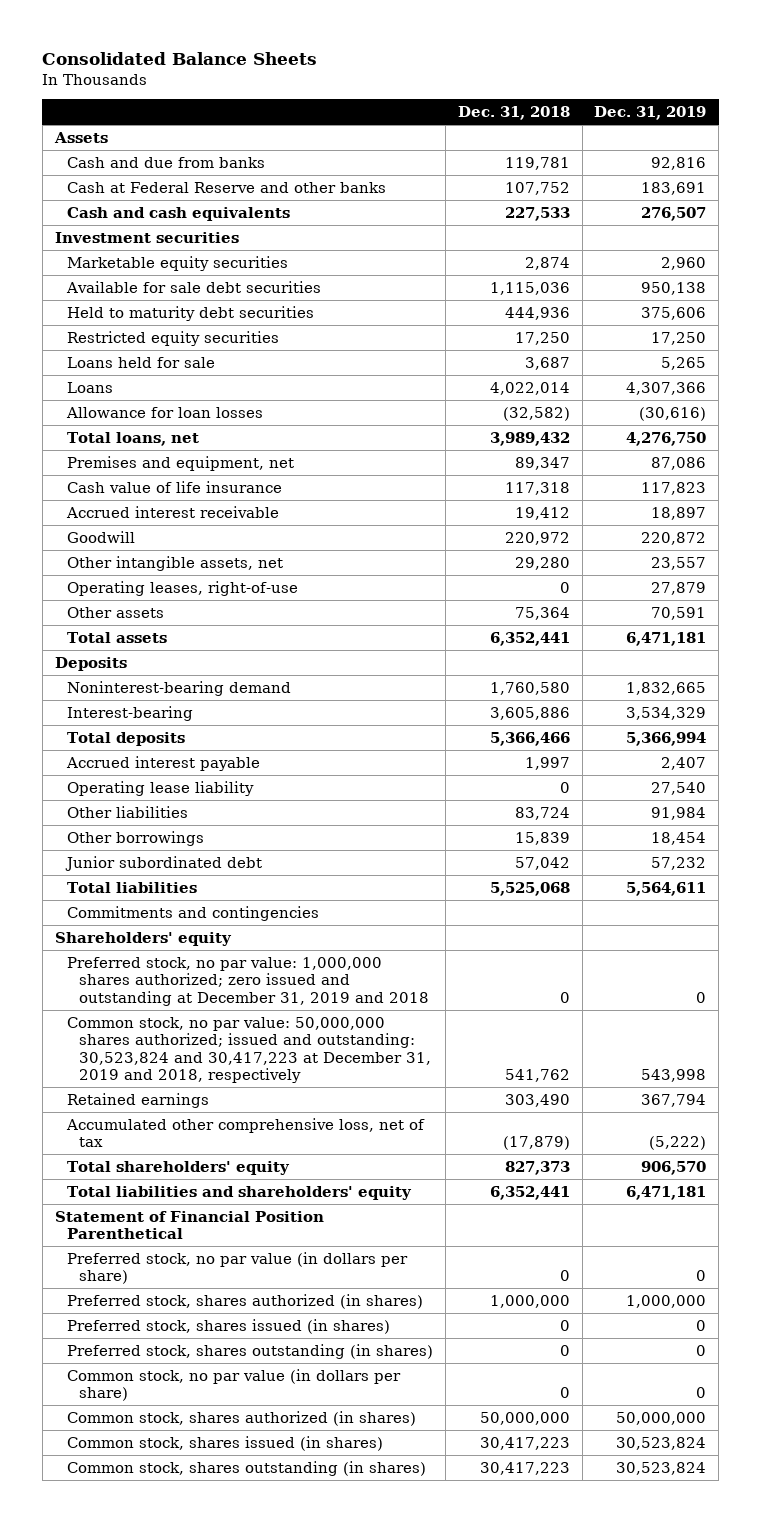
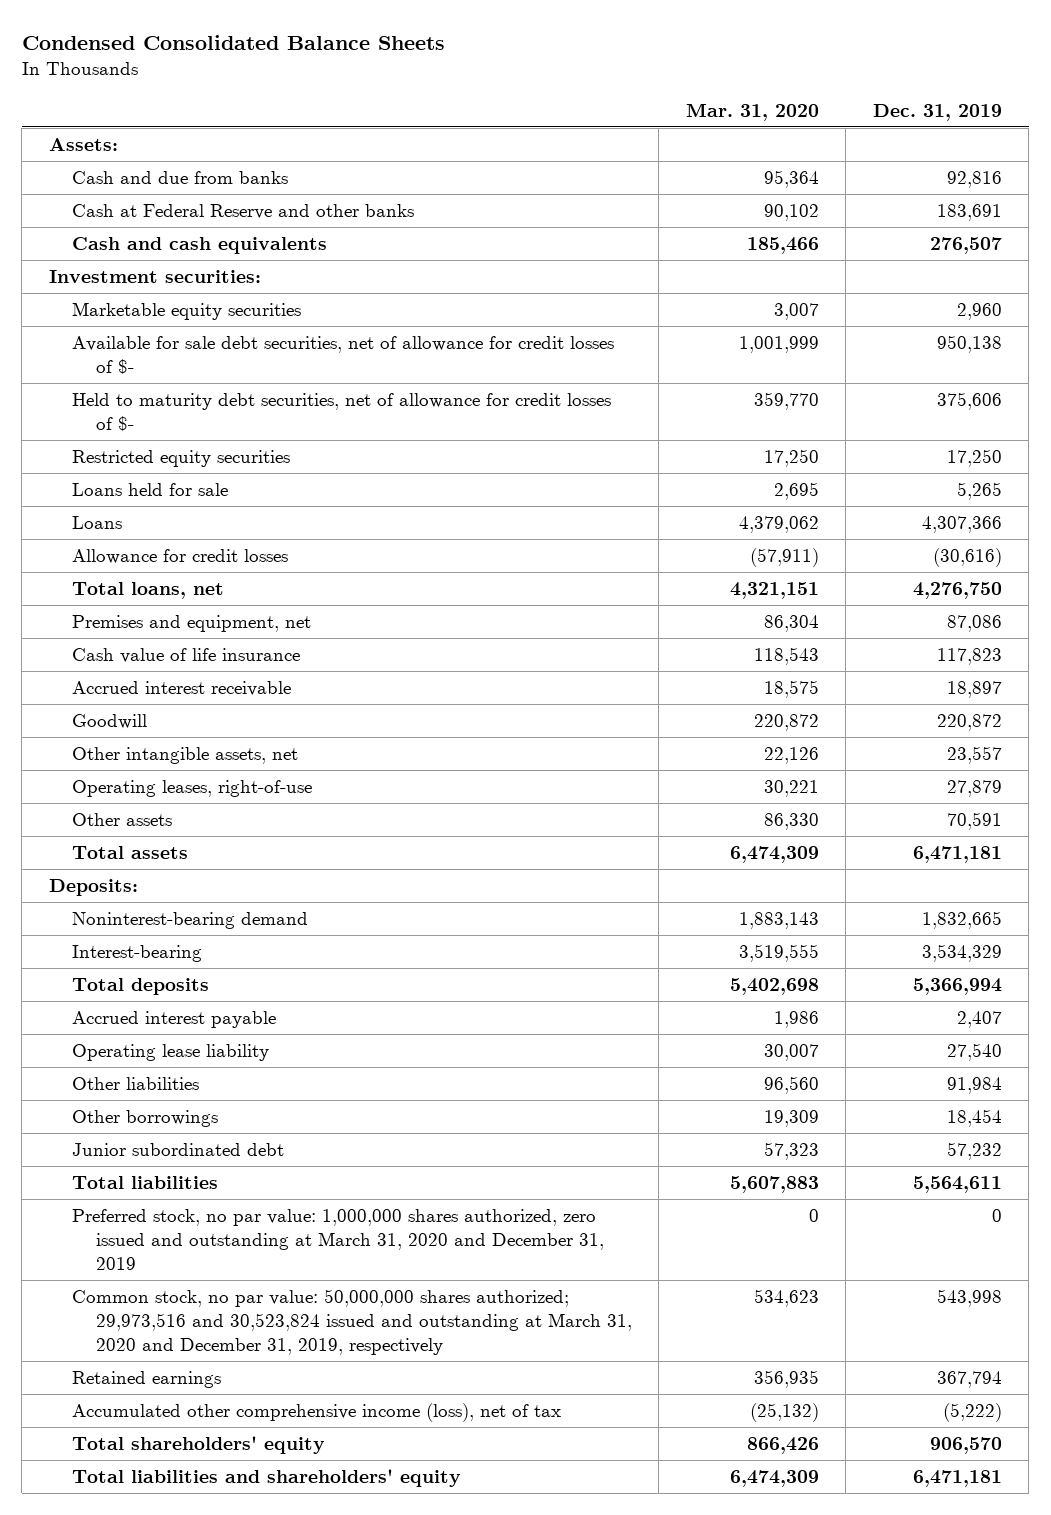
[42,51,318,65] Consolidated Balance Sheets -> [21,35,445,51] Condensed Consolidated Balance Sheets
[457,106,570,121] Dec. 31, 2018 -> none
none -> [685,102,819,121] Mar. 31, 2020
[53,131,108,143] Assets -> [48,138,118,152] Assets:
[54,231,239,243] Investment securities -> [48,270,261,284] Investment securities:
[65,280,321,293] Available for sale debt securities -> [72,336,615,374] Available for sale debt securities, net of allowance for credit losses of $-
[66,305,314,321] Held to maturity debt securities -> [72,393,612,431] Held to maturity debt securities, net of allowance for credit losses of $-
[65,406,263,418] Allowance for loan losses -> [72,549,289,565] Allowance for credit losses
[54,656,127,671] Deposits -> [48,879,138,897] Deposits:
[66,905,319,921] Commitments and contingencies -> none
[54,931,232,946] Shareholders' equity -> none
[66,956,430,1006] Preferred stock, no par value: 1,000,000 shares authorized; zero issued and outstanding at December 31, 2019 and 2018 -> [72,1209,604,1270] Preferred stock, no par value: 1,000,000 shares authorized, zero issued and outstanding at March 31, 2020 and December 31, 2019
[66,1016,432,1084] Common stock, no par value: 50,000,000 shares authorized; issued and outstanding: 30,523,824 and 30,417,223 at December 31, 2019 and 2018, respectively -> [72,1289,632,1355] Common stock, no par value: 50,000,000 shares authorized; 29,973,516 and 30,523,824 issued and outstanding at March 31, 2020 and December 31, 2019, respectively
[65,1117,425,1148] Accumulated other comprehensive loss, net of tax -> [72,1403,562,1423] Accumulated other comprehensive income (loss), net of tax
[54,1210,324,1240] Statement of Financial Position Parenthetical -> none
[66,1251,408,1285] Preferred stock, no par value (in dollars per share) -> none
[66,1293,423,1309] Preferred stock, shares authorized (in shares) -> none
[66,1318,390,1334] Preferred stock, shares issued (in shares) -> none
[66,1343,433,1359] Preferred stock, shares outstanding (in shares) -> none
[66,1368,401,1402] Common stock, no par value (in dollars per share) -> none
[66,1410,416,1426] Common stock, shares authorized (in shares) -> none
[66,1435,383,1451] Common stock, shares issued (in shares) -> none
[66,1460,426,1476] Common stock, shares outstanding (in shares) -> none

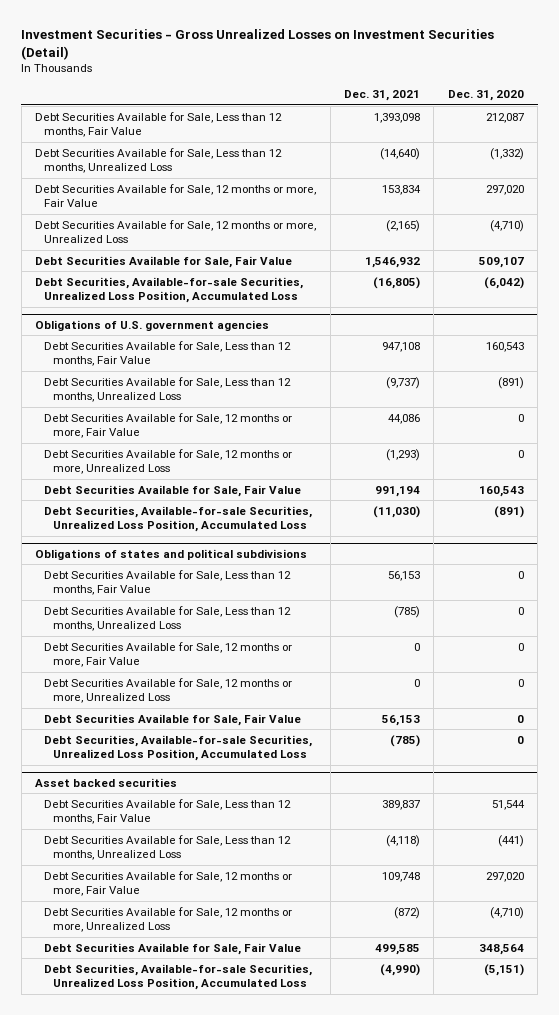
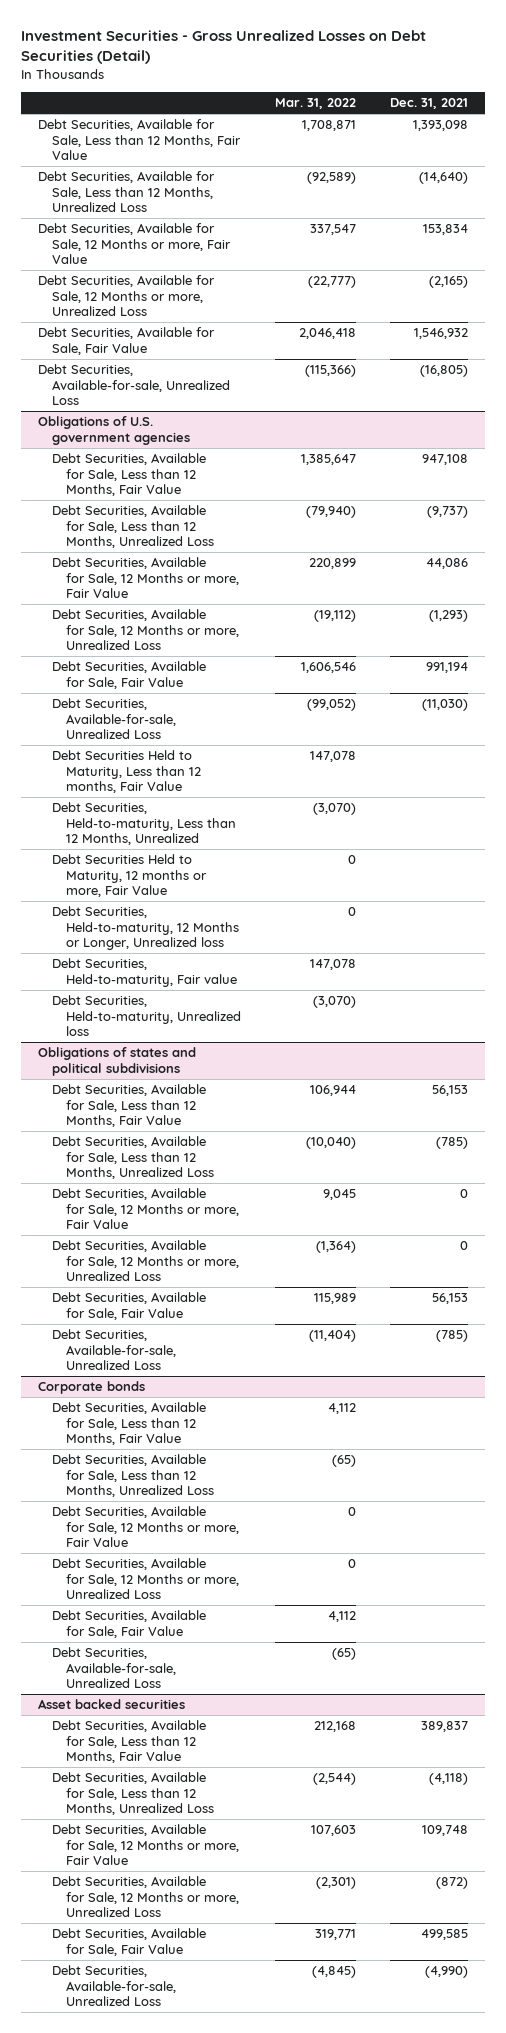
[21,29,495,60] Investment Securities - Gross Unrealized Losses on Investment Securities (Detail) -> [20,29,426,65] Investment Securities - Gross Unrealized Losses on Debt Securities (Detail)
[447,90,524,102] Dec. 31, 2020 -> none
none -> [274,97,356,109] Mar. 31, 2022
[35,111,283,137] Debt Securities Available for Sale, Less than 12 months, Fair Value -> [37,119,241,160] Debt Securities, Available for Sale, Less than 12 Months, Fair Value
[35,147,283,173] Debt Securities Available for Sale, Less than 12 months, Unrealized Loss -> [37,171,215,212] Debt Securities, Available for Sale, Less than 12 Months, Unrealized Loss
[35,183,317,207] Debt Securities Available for Sale, 12 months or more, Fair Value -> [37,223,231,264] Debt Securities, Available for Sale, 12 Months or more, Fair Value
[35,219,317,243] Debt Securities Available for Sale, 12 months or more, Unrealized Loss -> [37,275,215,316] Debt Securities, Available for Sale, 12 Months or more, Unrealized Loss
[35,255,293,268] Debt Securities Available for Sale, Fair Value -> [37,327,215,355] Debt Securities, Available for Sale, Fair Value
[35,276,304,303] Debt Securities, Available-for-sale Securities, Unrealized Loss Position, Accumulated Loss -> [37,364,230,405] Debt Securities, Available-for-sale, Unrealized Loss
[43,340,291,366] Debt Securities Available for Sale, Less than 12 months, Fair Value -> [51,453,206,496] Debt Securities, Available for Sale, Less than 12 Months, Fair Value
[43,376,291,402] Debt Securities Available for Sale, Less than 12 months, Unrealized Loss -> [51,505,214,548] Debt Securities, Available for Sale, Less than 12 Months, Unrealized Loss
[43,412,292,438] Debt Securities Available for Sale, 12 months or more, Fair Value -> [51,557,239,598] Debt Securities, Available for Sale, 12 Months or more, Fair Value
[43,448,292,474] Debt Securities Available for Sale, 12 months or more, Unrealized Loss -> [51,609,239,650] Debt Securities, Available for Sale, 12 Months or more, Unrealized Loss
[43,484,301,497] Debt Securities Available for Sale, Fair Value -> [51,661,206,689] Debt Securities, Available for Sale, Fair Value
[43,505,312,532] Debt Securities, Available-for-sale Securities, Unrealized Loss Position, Accumulated Loss -> [51,698,176,739] Debt Securities, Available-for-sale, Unrealized Loss
none -> [51,750,201,793] Debt Securities Held to Maturity, Less than 12 months, Fair Value
none -> [51,802,236,845] Debt Securities, Held-to-maturity, Less than 12 Months, Unrealized
none -> [51,854,207,897] Debt Securities Held to Maturity, 12 months or more, Fair Value
none -> [51,906,239,950] Debt Securities, Held-to-maturity, 12 Months or Longer, Unrealized loss
none -> [51,958,237,987] Debt Securities, Held-to-maturity, Fair value
none -> [51,995,241,1036] Debt Securities, Held-to-maturity, Unrealized loss
[43,569,291,595] Debt Securities Available for Sale, Less than 12 months, Fair Value -> [51,1084,206,1127] Debt Securities, Available for Sale, Less than 12 Months, Fair Value
[43,605,291,631] Debt Securities Available for Sale, Less than 12 months, Unrealized Loss -> [51,1136,214,1179] Debt Securities, Available for Sale, Less than 12 Months, Unrealized Loss
[43,641,292,667] Debt Securities Available for Sale, 12 months or more, Fair Value -> [51,1188,239,1229] Debt Securities, Available for Sale, 12 Months or more, Fair Value
[43,677,292,703] Debt Securities Available for Sale, 12 months or more, Unrealized Loss -> [51,1240,239,1281] Debt Securities, Available for Sale, 12 Months or more, Unrealized Loss
[43,713,301,726] Debt Securities Available for Sale, Fair Value -> [51,1292,206,1320] Debt Securities, Available for Sale, Fair Value
[43,734,312,761] Debt Securities, Available-for-sale Securities, Unrealized Loss Position, Accumulated Loss -> [51,1329,176,1370] Debt Securities, Available-for-sale, Unrealized Loss
none -> [37,1381,145,1395] Corporate bonds
none -> [51,1402,206,1445] Debt Securities, Available for Sale, Less than 12 Months, Fair Value
none -> [51,1454,214,1497] Debt Securities, Available for Sale, Less than 12 Months, Unrealized Loss
none -> [51,1506,239,1547] Debt Securities, Available for Sale, 12 Months or more, Fair Value
none -> [51,1558,239,1599] Debt Securities, Available for Sale, 12 Months or more, Unrealized Loss
none -> [51,1610,206,1638] Debt Securities, Available for Sale, Fair Value
none -> [51,1647,176,1688] Debt Securities, Available-for-sale, Unrealized Loss
[43,798,291,824] Debt Securities Available for Sale, Less than 12 months, Fair Value -> [51,1720,206,1763] Debt Securities, Available for Sale, Less than 12 Months, Fair Value
[43,834,291,860] Debt Securities Available for Sale, Less than 12 months, Unrealized Loss -> [51,1772,214,1815] Debt Securities, Available for Sale, Less than 12 Months, Unrealized Loss
[43,870,292,896] Debt Securities Available for Sale, 12 months or more, Fair Value -> [51,1824,239,1865] Debt Securities, Available for Sale, 12 Months or more, Fair Value
[43,906,292,932] Debt Securities Available for Sale, 12 months or more, Unrealized Loss -> [51,1876,239,1917] Debt Securities, Available for Sale, 12 Months or more, Unrealized Loss
[43,942,301,955] Debt Securities Available for Sale, Fair Value -> [51,1928,206,1956] Debt Securities, Available for Sale, Fair Value
[43,963,312,990] Debt Securities, Available-for-sale Securities, Unrealized Loss Position, Accumulated Loss -> [51,1965,176,2006] Debt Securities, Available-for-sale, Unrealized Loss

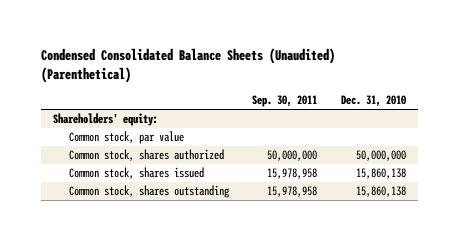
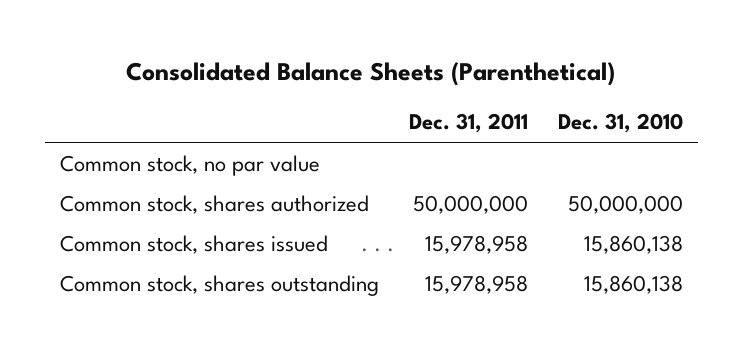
[41,47,336,83] Condensed Consolidated Balance Sheets (Unaudited) (Parenthetical) -> [126,61,616,86] Consolidated Balance Sheets (Parenthetical)
[252,95,318,108] Sep. 30, 2011 -> none
none -> [408,113,528,134] Dec. 31, 2011
[52,113,158,127] Shareholders' equity: -> none
[68,131,184,145] Common stock, par value -> [59,154,320,176] Common stock, no par value

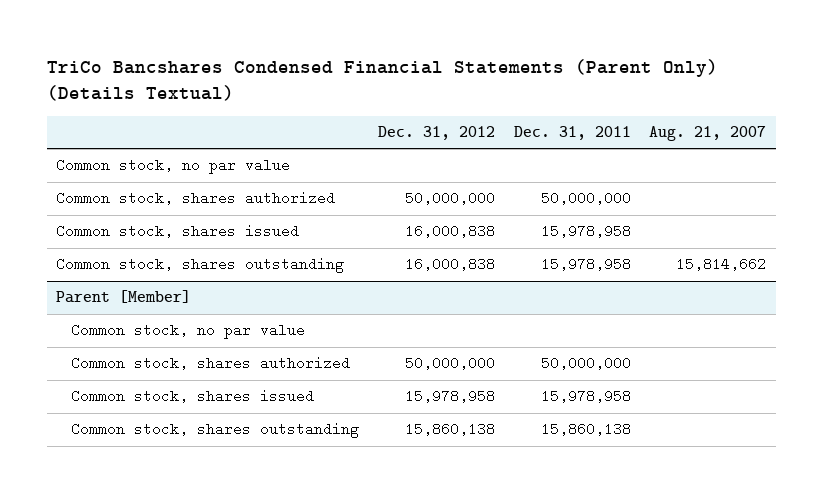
[126,61,616,86] Consolidated Balance Sheets (Parenthetical) -> [46,58,718,101] TriCo Bancshares Condensed Financial Statements (Parent Only) (Details Textual)
[557,113,683,134] Dec. 31, 2010 -> none
none -> [377,126,495,141] Dec. 31, 2012
none -> [649,126,767,142] Aug. 21, 2007
none -> [56,290,192,304] Parent [Member]
none -> [70,323,305,340] Common stock, no par value
none -> [70,356,350,371] Common stock, shares authorized
none -> [70,389,314,404] Common stock, shares issued
none -> [70,422,359,439] Common stock, shares outstanding

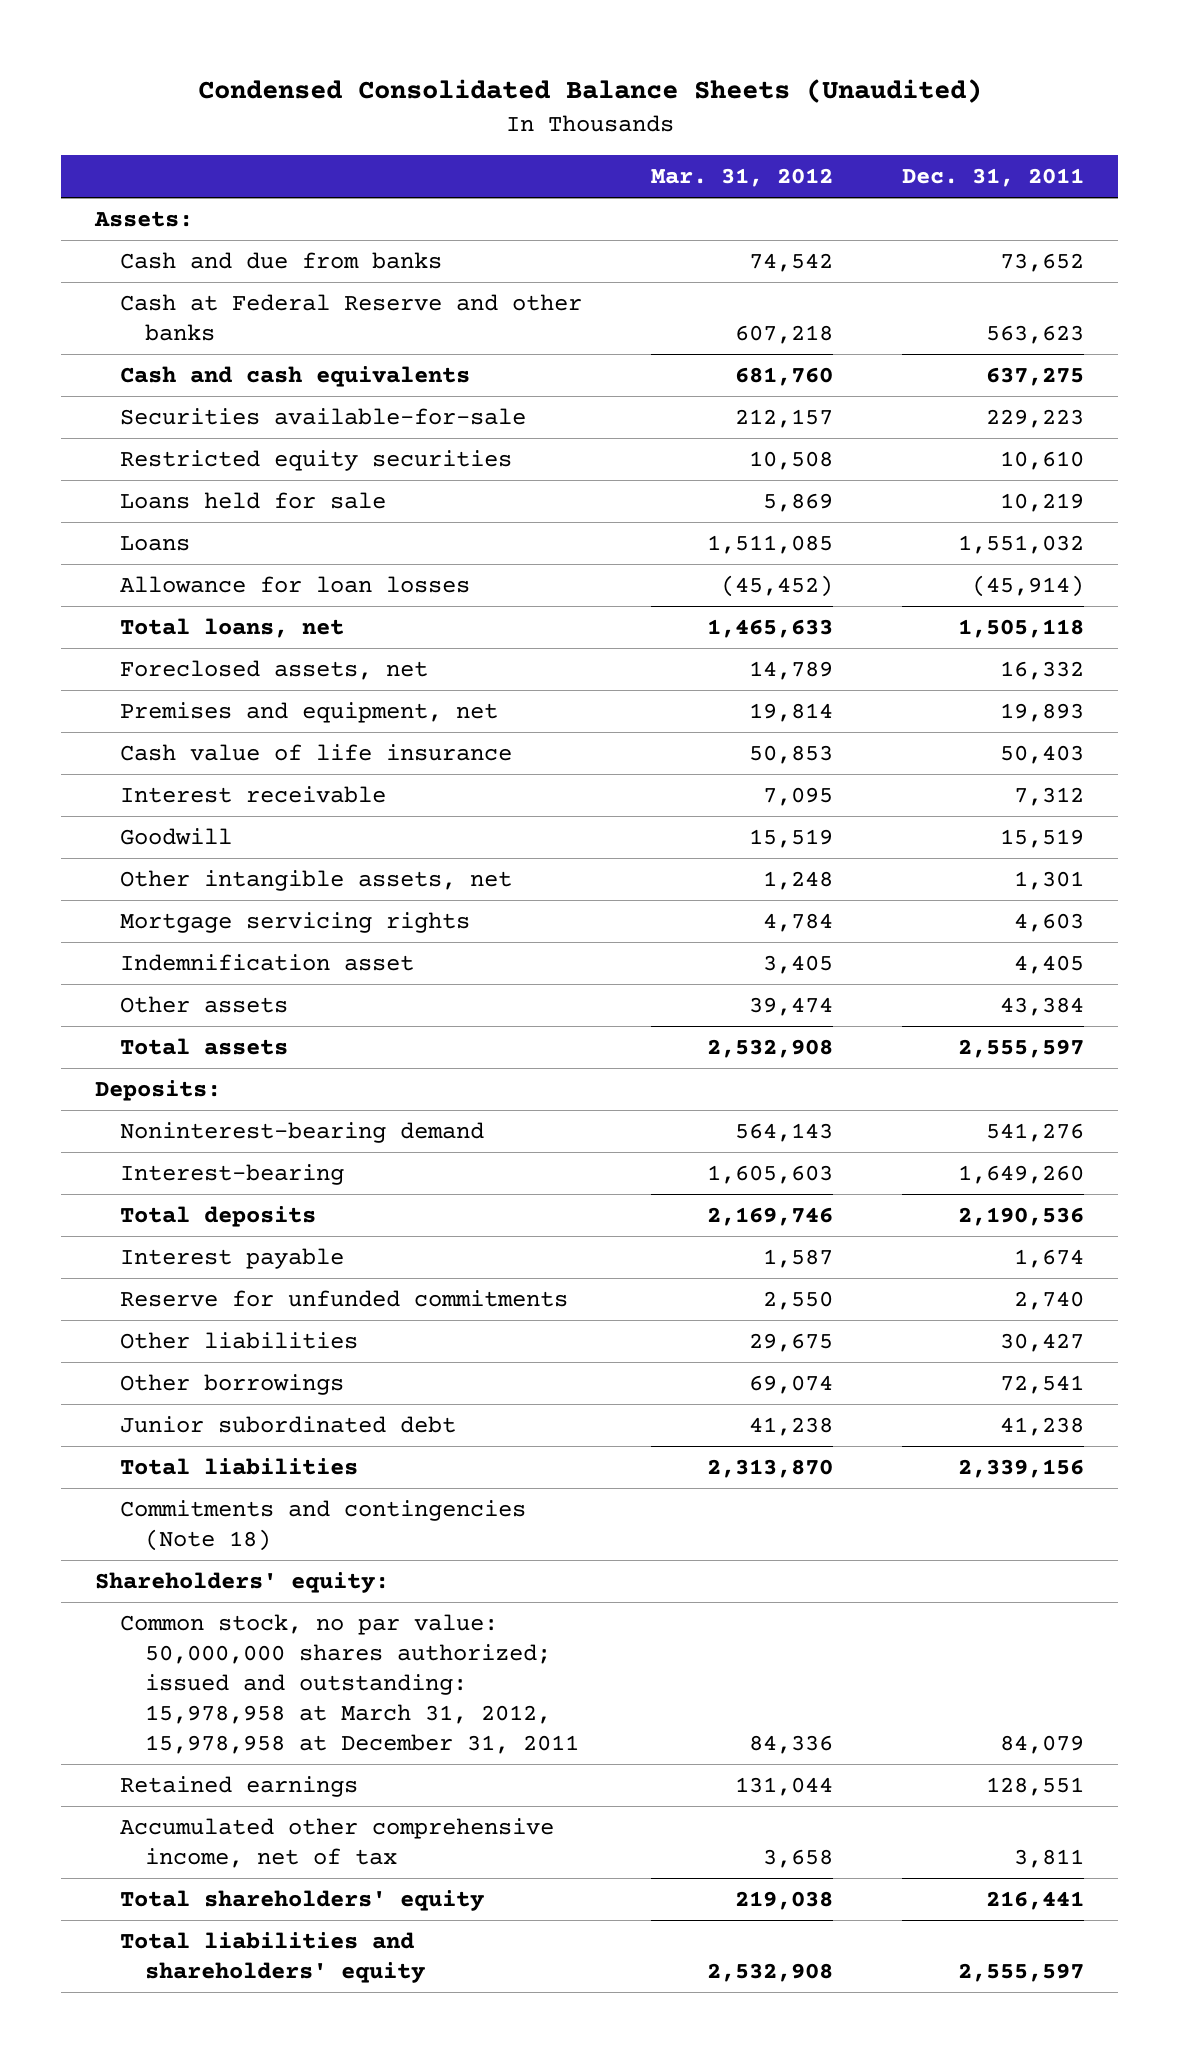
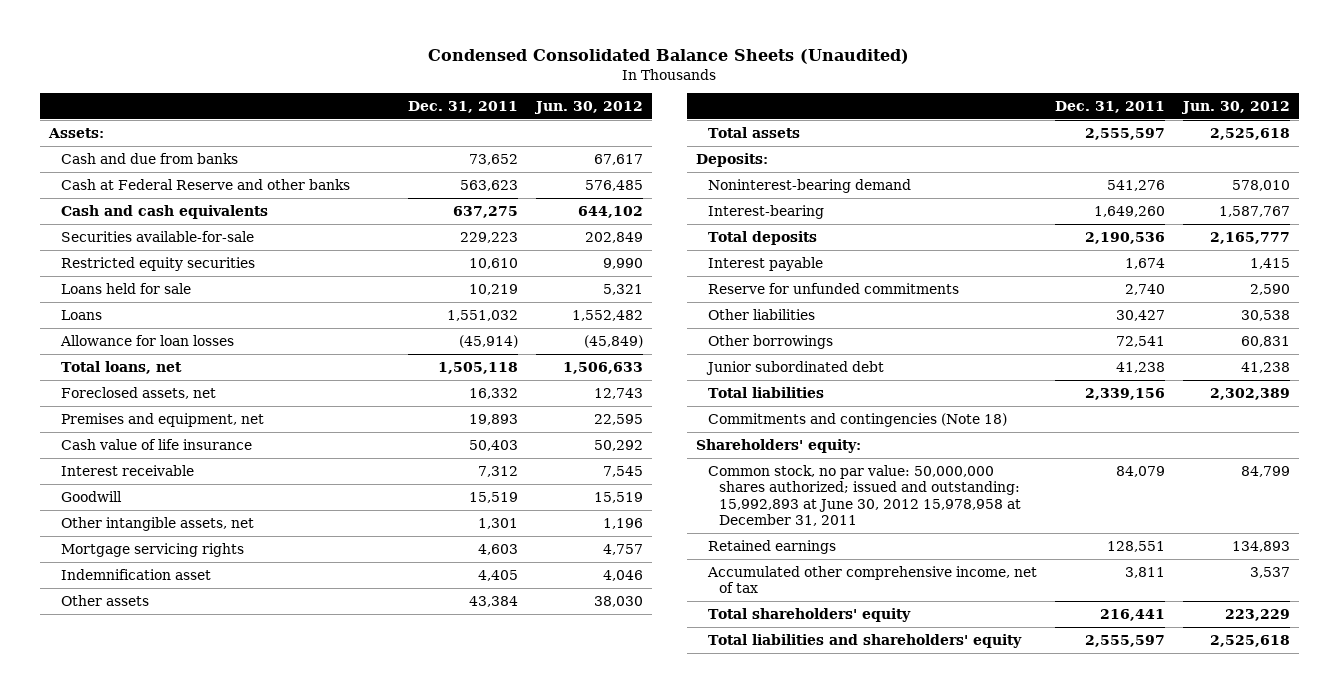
[651,168,834,188] Mar. 31, 2012 -> none
none -> [534,101,644,115] Jun. 30, 2012
[120,1614,580,1754] Common stock, no par value: 50,000,000 shares authorized; issued and outstanding: 15,978,958 at March 31, 2012, 15,978,958 at December 31, 2011 -> [707,464,1022,527] Common stock, no par value: 50,000,000 shares authorized; issued and outstanding: 15,992,893 at June 30, 2012 15,978,958 at December 31, 2011

